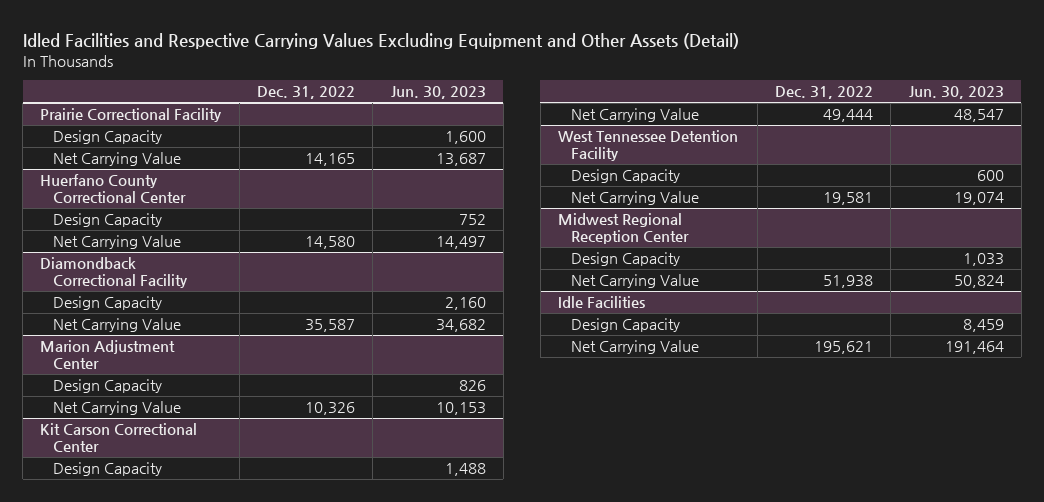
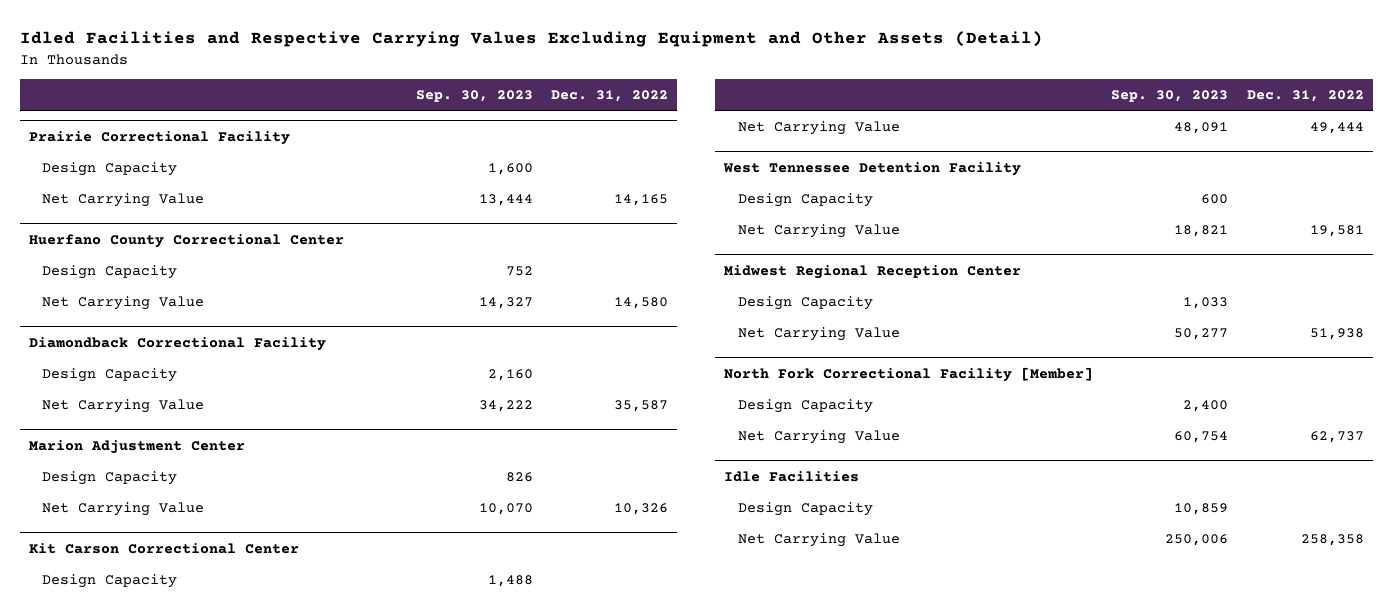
[390,86,486,100] Jun. 30, 2023 -> none
none -> [416,90,534,103] Sep. 30, 2023
none -> [724,366,1094,382] North Fork Correctional Facility [Member]
none -> [737,398,873,413] Design Capacity
none -> [737,429,900,444] Net Carrying Value
[813,341,873,355] 195,621 -> [1300,533,1364,546] 258,358

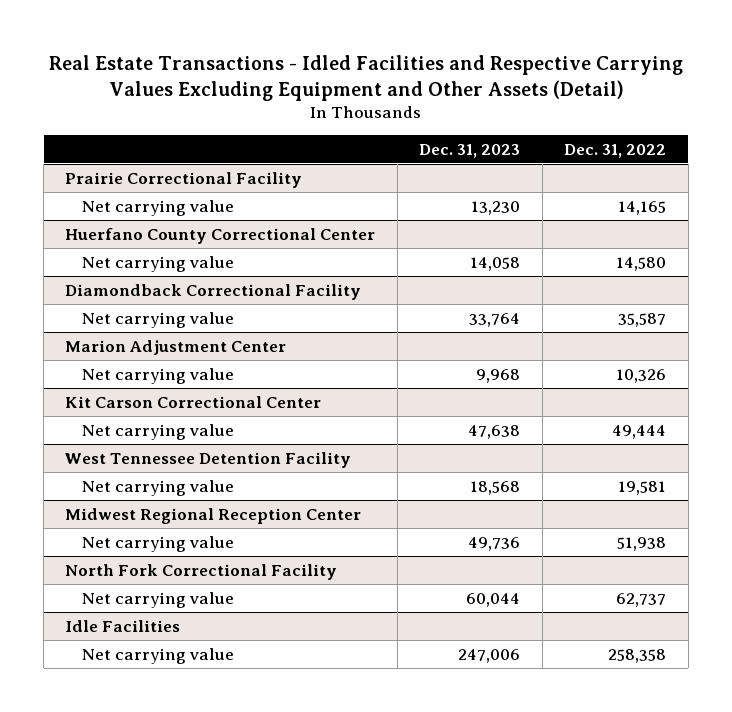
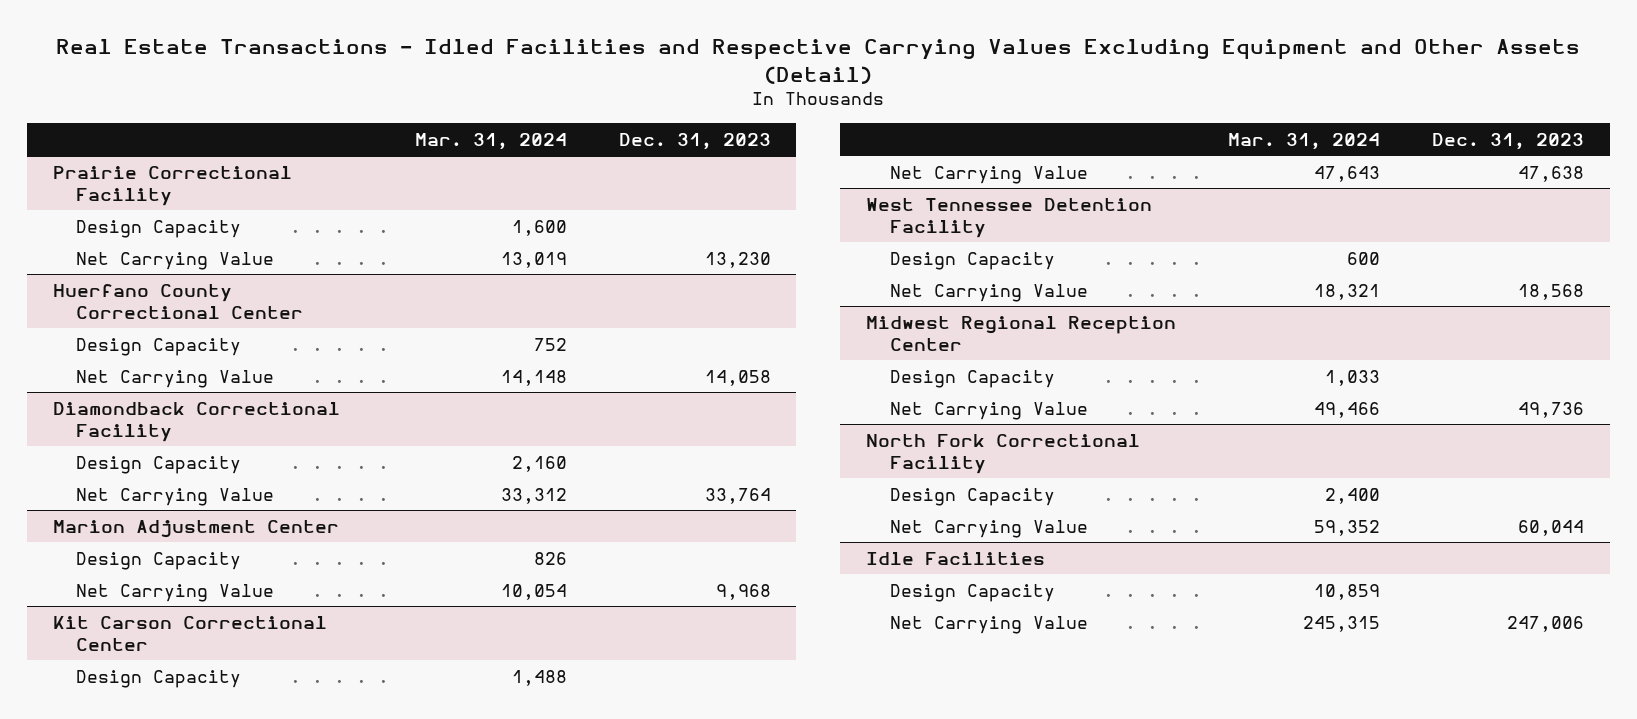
[564,143,667,158] Dec. 31, 2022 -> none
none -> [414,132,567,150] Mar. 31, 2024
none -> [76,219,242,238] Design Capacity
[82,199,235,216] Net carrying value -> [76,251,275,270] Net Carrying Value
none -> [76,337,242,356] Design Capacity
[82,255,235,272] Net carrying value -> [76,369,275,388] Net Carrying Value
none -> [76,455,242,474] Design Capacity
[82,311,235,328] Net carrying value -> [76,487,275,506] Net Carrying Value
none -> [76,551,242,570] Design Capacity
[82,367,235,384] Net carrying value -> [76,583,275,602] Net Carrying Value
none -> [76,669,242,688] Design Capacity
[82,423,235,440] Net carrying value -> [889,165,1088,184] Net Carrying Value
none -> [889,251,1055,270] Design Capacity
[82,479,235,496] Net carrying value -> [889,283,1088,302] Net Carrying Value
none -> [889,369,1055,388] Design Capacity
[82,535,235,552] Net carrying value -> [889,401,1088,420] Net Carrying Value
none -> [889,487,1055,506] Design Capacity
[82,591,235,608] Net carrying value -> [889,519,1088,538] Net Carrying Value
none -> [889,583,1055,602] Design Capacity
[82,647,235,664] Net carrying value -> [889,615,1088,634] Net Carrying Value

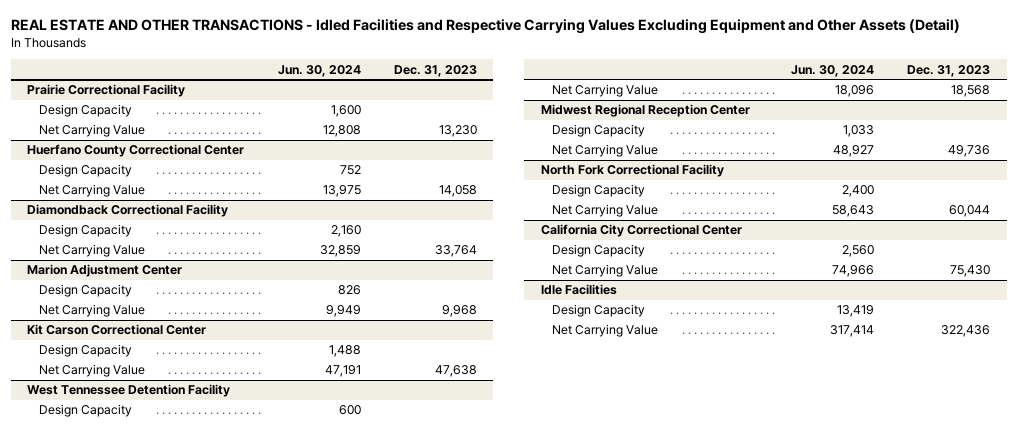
[56,39,1581,84] Real Estate Transactions - Idled Facilities and Respective Carrying Values Excluding Equipment and Other Assets (Detail) -> [10,19,960,35] REAL ESTATE AND OTHER TRANSACTIONS - Idled Facilities and Respective Carrying Values Excluding Equipment and Other Assets (Detail)
[414,132,567,150] Mar. 31, 2024 -> none
none -> [277,64,361,77] Jun. 30, 2024
none -> [540,224,742,238] California City Correctional Center
none -> [552,244,646,258] Design Capacity
none -> [552,264,659,278] Net Carrying Value
[1507,615,1585,632] 247,006 -> [941,325,991,338] 322,436

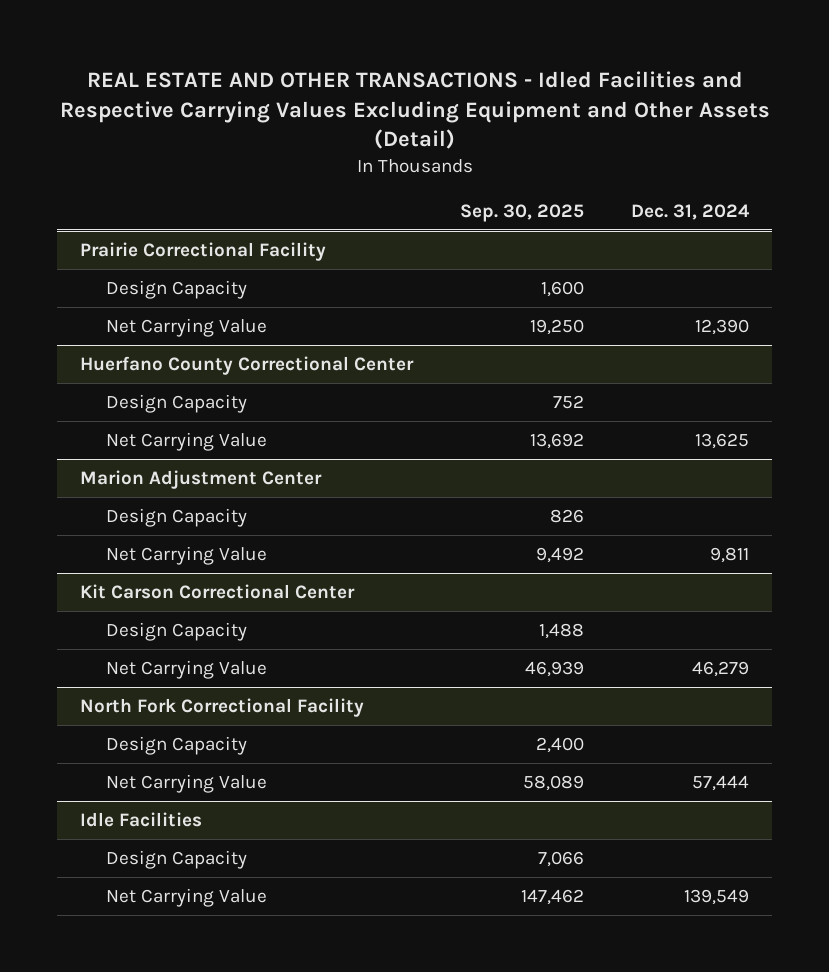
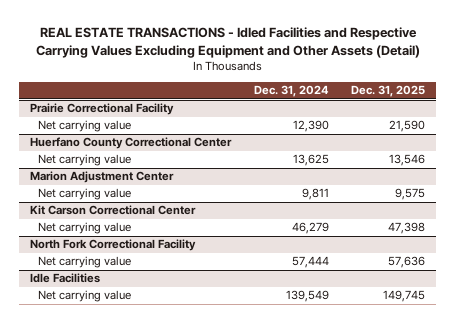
[59,70,770,150] REAL ESTATE AND OTHER TRANSACTIONS - Idled Facilities and Respective Carrying Values Excluding Equipment and Other Assets (Detail) -> [35,26,420,58] REAL ESTATE TRANSACTIONS - Idled Facilities and Respective Carrying Values Excluding Equipment and Other Assets (Detail)
[460,203,585,222] Sep. 30, 2025 -> none
none -> [350,85,425,98] Dec. 31, 2025
[106,280,248,300] Design Capacity -> none
[106,318,268,338] Net Carrying Value -> [38,120,132,133] Net carrying value
[106,394,248,414] Design Capacity -> none
[106,432,268,452] Net Carrying Value -> [38,154,132,167] Net carrying value
[106,508,248,528] Design Capacity -> none
[106,546,268,566] Net Carrying Value -> [38,188,132,201] Net carrying value
[106,622,248,642] Design Capacity -> none
[106,660,268,680] Net Carrying Value -> [38,222,132,235] Net carrying value
[106,736,248,756] Design Capacity -> none
[106,774,268,794] Net Carrying Value -> [38,256,132,269] Net carrying value
[106,850,248,870] Design Capacity -> none
[106,888,268,908] Net Carrying Value -> [38,290,132,303] Net carrying value

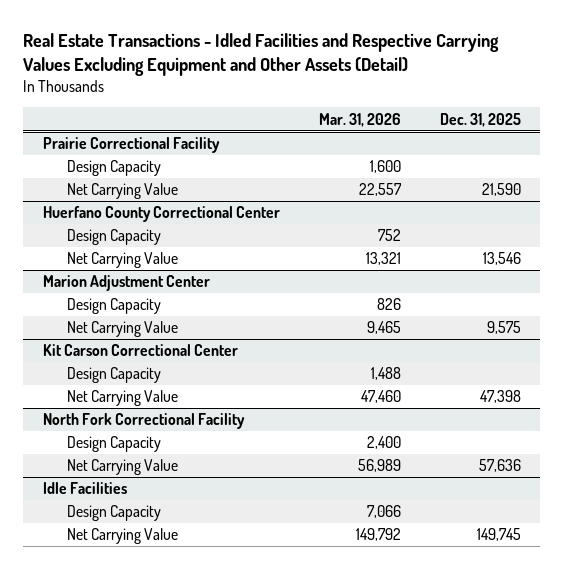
[35,26,420,58] REAL ESTATE TRANSACTIONS - Idled Facilities and Respective Carrying Values Excluding Equipment and Other Assets (Detail) -> [23,33,500,77] Real Estate Transactions - Idled Facilities and Respective Carrying Values Excluding Equipment and Other Assets (Detail)
[253,85,329,98] Dec. 31, 2024 -> none
none -> [318,112,401,127] Mar. 31, 2026
none -> [66,160,161,177] Design Capacity
[38,120,132,133] Net carrying value -> [66,183,178,200] Net Carrying Value
none -> [66,229,161,246] Design Capacity
[38,154,132,167] Net carrying value -> [66,252,178,269] Net Carrying Value
none -> [66,298,161,315] Design Capacity
[38,188,132,201] Net carrying value -> [66,321,178,338] Net Carrying Value
none -> [66,367,161,384] Design Capacity
[38,222,132,235] Net carrying value -> [66,390,178,407] Net Carrying Value
none -> [66,436,161,453] Design Capacity
[38,256,132,269] Net carrying value -> [66,459,178,476] Net Carrying Value
none -> [66,505,161,522] Design Capacity
[38,290,132,303] Net carrying value -> [66,528,178,545] Net Carrying Value

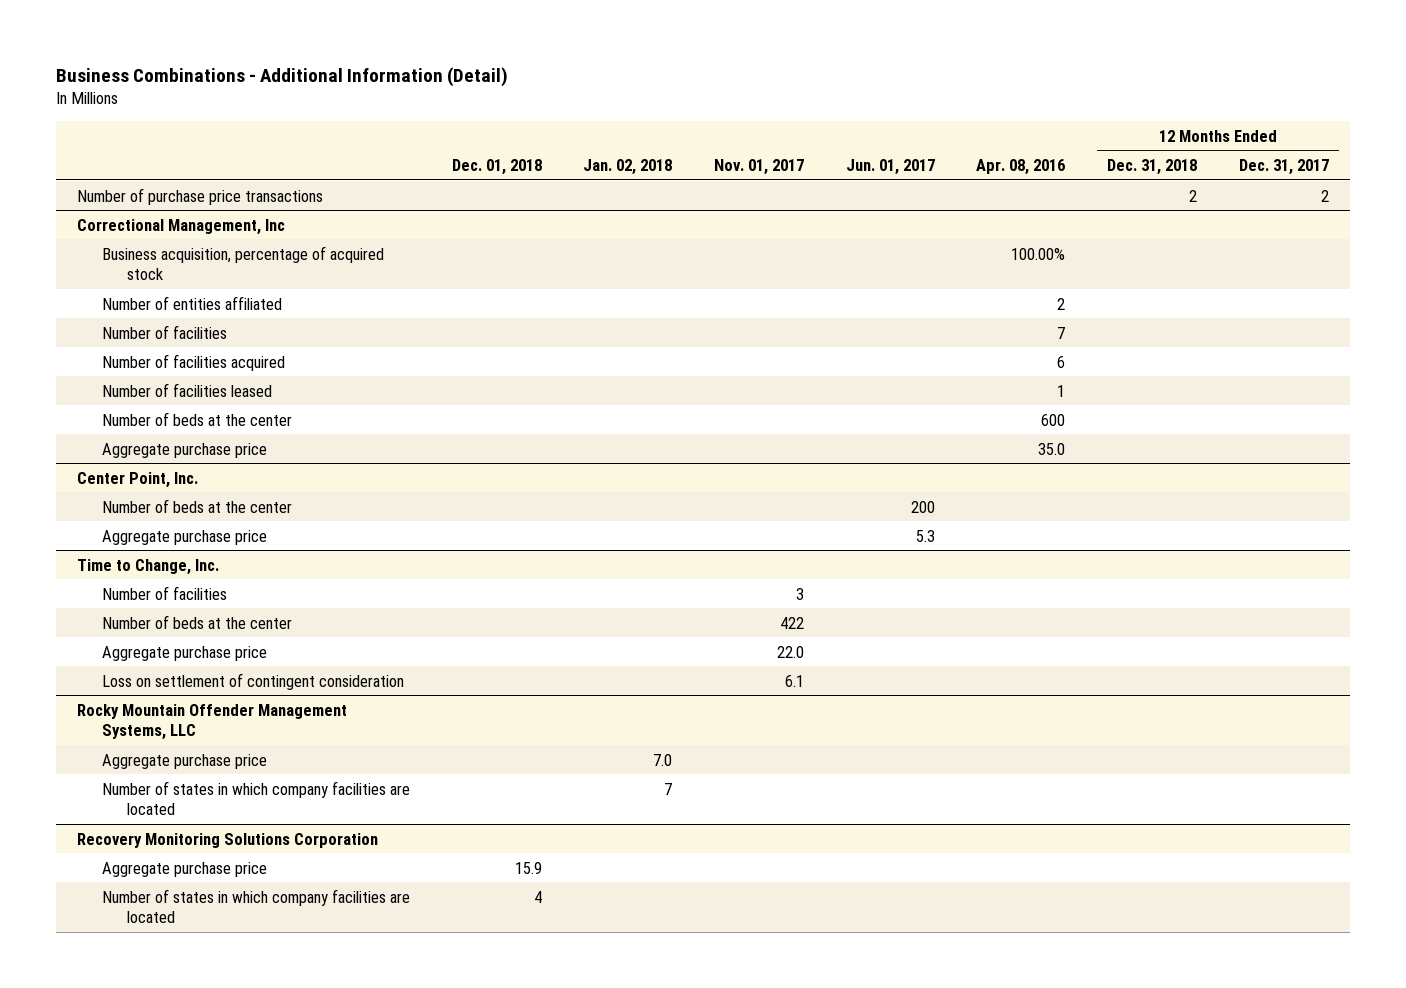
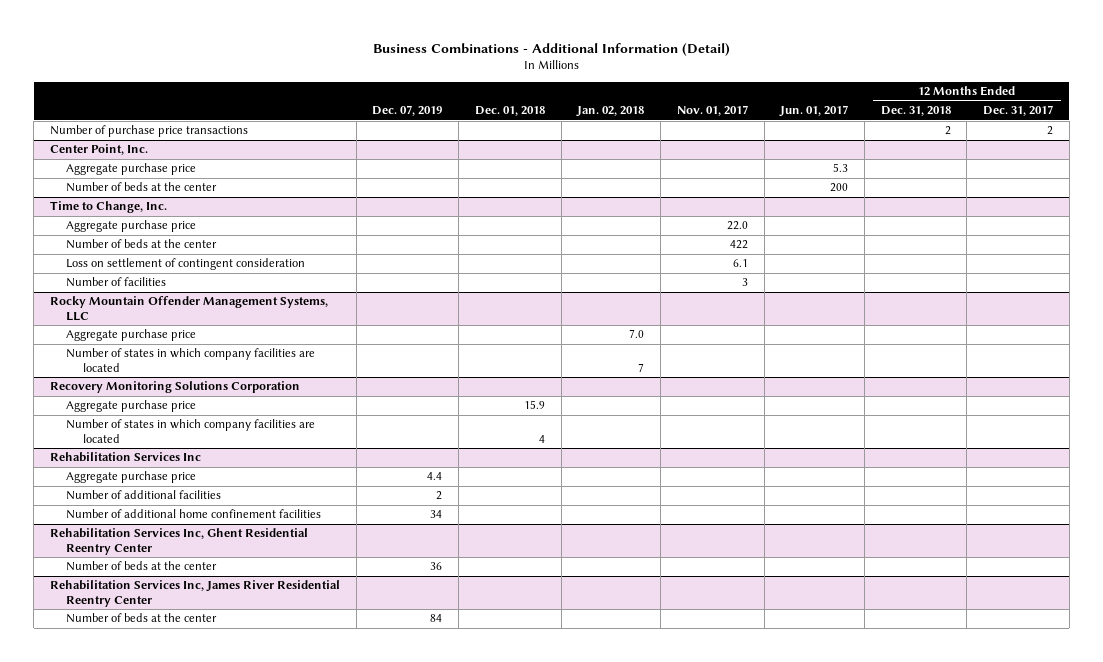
[976,159,1066,176] Apr. 08, 2016 -> none
none -> [372,105,443,117] Dec. 07, 2019
[77,218,286,235] Correctional Management, Inc -> none
[101,245,384,280] Business acquisition, percentage of acquired stock -> none
[101,295,282,310] Number of entities affiliated -> none
[101,324,227,339] Number of facilities -> none
[101,353,285,371] Number of facilities acquired -> none
[101,382,272,397] Number of facilities leased -> none
[101,411,292,426] Number of beds at the center -> none
[101,442,267,458] Aggregate purchase price -> none
[101,498,292,513] Number of beds at the center -> [66,182,218,193] Number of beds at the center
[101,614,292,629] Number of beds at the center -> [66,239,218,250] Number of beds at the center
[101,585,227,600] Number of facilities -> [66,277,167,288] Number of facilities
none -> [49,452,201,463] Rehabilitation Services Inc
none -> [66,471,197,484] Aggregate purchase price
none -> [66,490,222,501] Number of additional facilities
none -> [66,509,322,520] Number of additional home confinement facilities
none -> [49,528,308,555] Rehabilitation Services Inc, Ghent Residential Reentry Center
none -> [66,561,218,572] Number of beds at the center
none -> [49,580,340,607] Rehabilitation Services Inc, James River Residential Reentry Center
none -> [66,613,218,624] Number of beds at the center

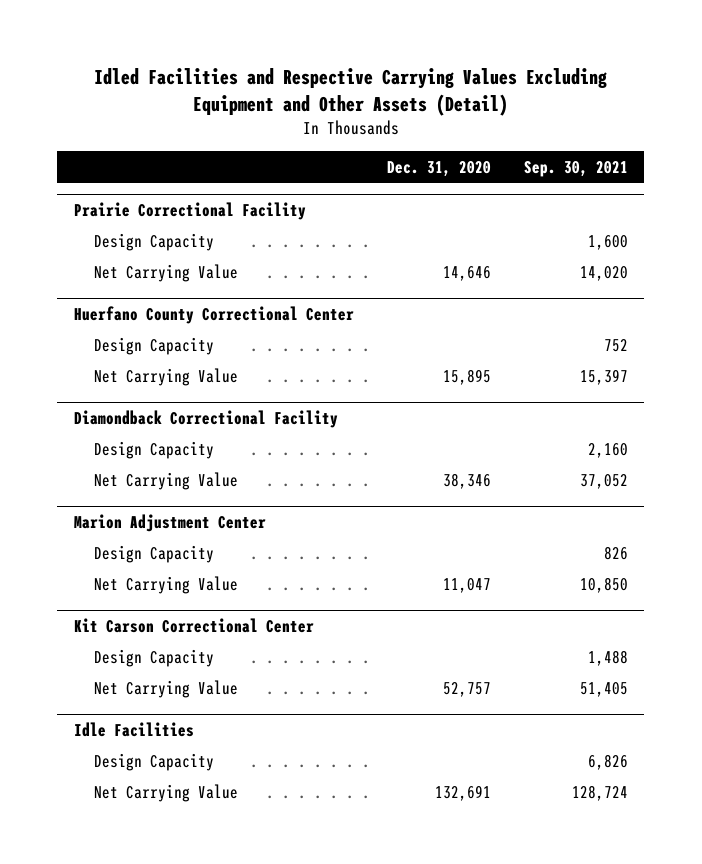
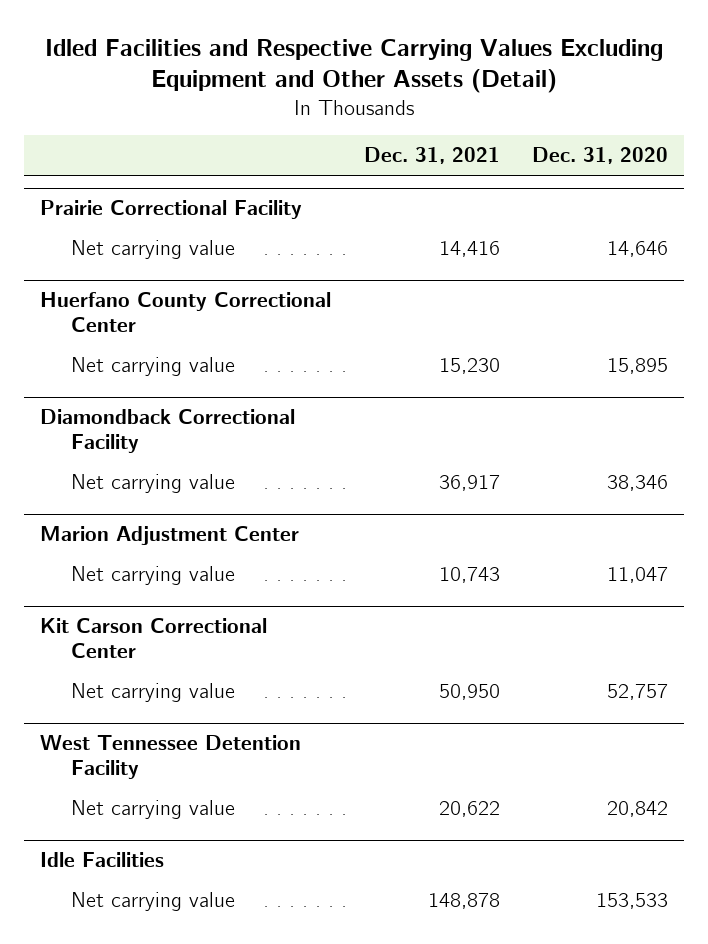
[523,160,628,177] Sep. 30, 2021 -> none
none -> [363,147,500,165] Dec. 31, 2021
[94,232,215,251] Design Capacity -> none
[94,263,239,282] Net Carrying Value -> [71,239,236,259] Net carrying value
[94,336,215,355] Design Capacity -> none
[94,367,239,386] Net Carrying Value -> [71,356,236,376] Net carrying value
[94,440,215,459] Design Capacity -> none
[94,471,239,490] Net Carrying Value -> [71,473,236,493] Net carrying value
[94,544,215,563] Design Capacity -> none
[94,575,239,594] Net Carrying Value -> [71,565,236,585] Net carrying value
[94,648,215,667] Design Capacity -> none
[94,679,239,698] Net Carrying Value -> [71,682,236,702] Net carrying value
none -> [40,735,302,779] West Tennessee Detention Facility
none -> [71,799,236,819] Net carrying value
[94,752,215,771] Design Capacity -> none
[94,783,239,802] Net Carrying Value -> [71,891,236,911] Net carrying value
[434,784,491,801] 132,691 -> [595,892,668,909] 153,533

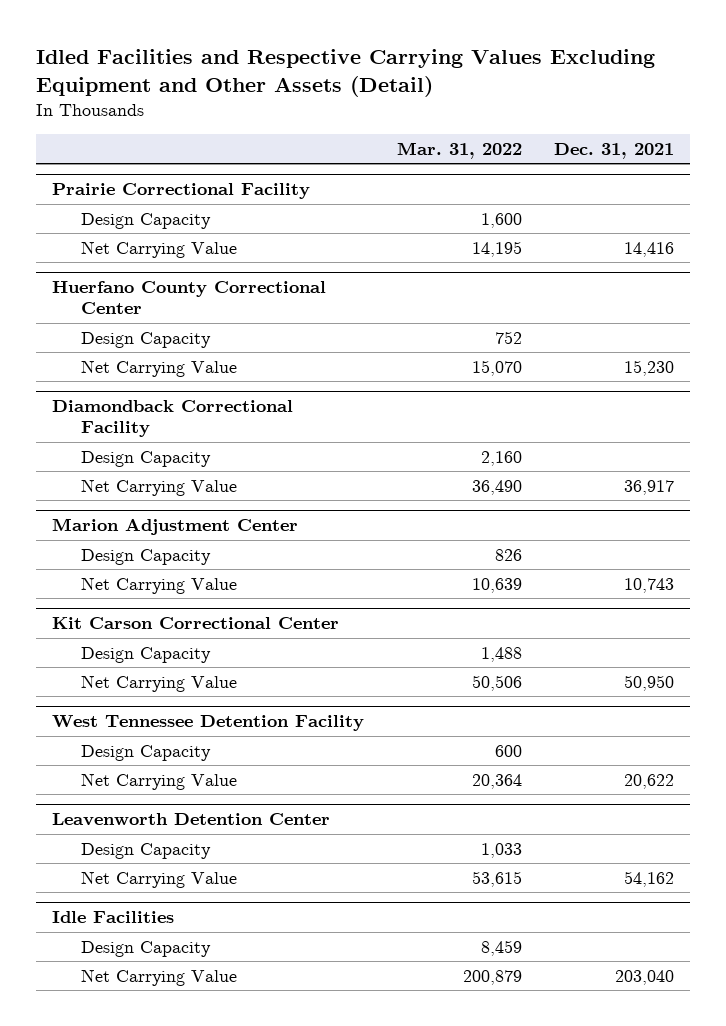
[531,147,668,165] Dec. 31, 2020 -> none
none -> [396,141,522,159] Mar. 31, 2022
none -> [81,212,212,229] Design Capacity
[71,239,236,259] Net carrying value -> [81,240,238,258] Net Carrying Value
none -> [81,331,212,348] Design Capacity
[71,356,236,376] Net carrying value -> [81,359,238,377] Net Carrying Value
none -> [81,450,212,467] Design Capacity
[71,473,236,493] Net carrying value -> [81,478,238,496] Net Carrying Value
none -> [81,548,212,565] Design Capacity
[71,565,236,585] Net carrying value -> [81,576,238,594] Net Carrying Value
none -> [81,646,212,663] Design Capacity
[71,682,236,702] Net carrying value -> [81,674,238,692] Net Carrying Value
none -> [81,744,212,761] Design Capacity
[71,799,236,819] Net carrying value -> [81,772,238,790] Net Carrying Value
none -> [52,813,331,827] Leavenworth Detention Center
none -> [81,842,212,859] Design Capacity
none -> [81,870,238,888] Net Carrying Value
none -> [81,940,212,957] Design Capacity
[71,891,236,911] Net carrying value -> [81,968,238,986] Net Carrying Value
[427,892,500,909] 148,878 -> [614,969,674,985] 203,040

